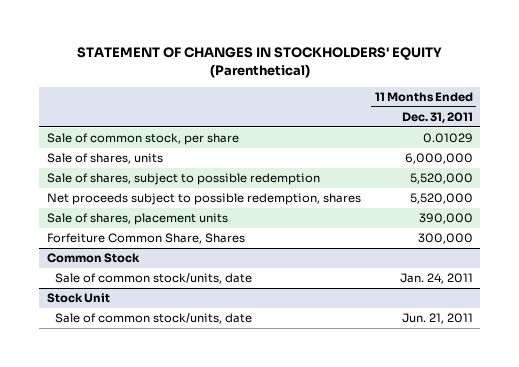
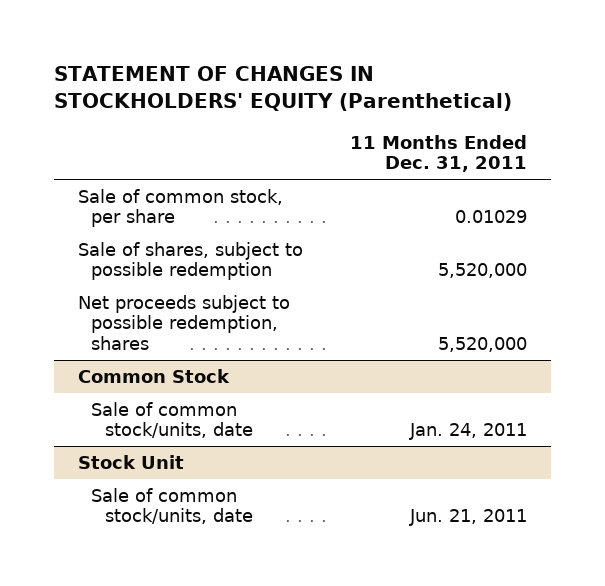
[46,153,163,165] Sale of shares, units -> none
[46,213,228,226] Sale of shares, placement units -> none
[46,233,245,245] Forfeiture Common Share, Shares -> none

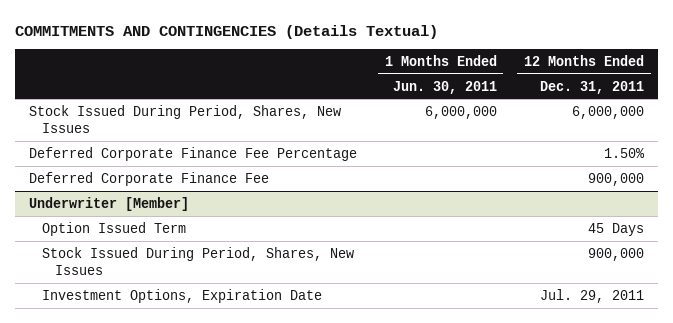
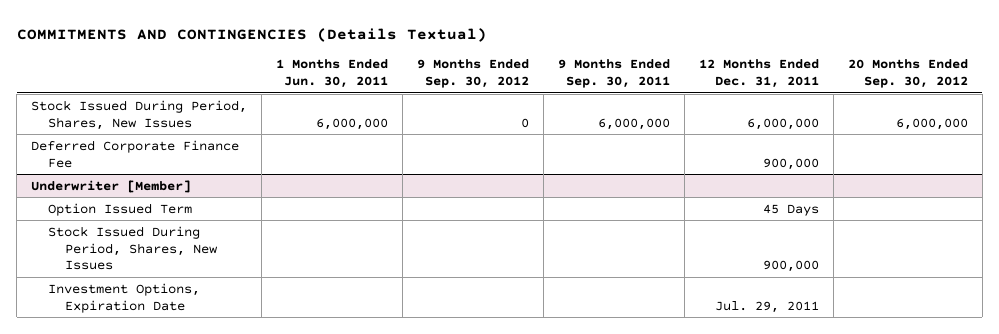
none -> [417,59,530,89] 9 Months Ended Sep. 30, 2012
none -> [558,59,671,89] 9 Months Ended Sep. 30, 2011
none -> [847,59,968,89] 20 Months Ended Sep. 30, 2012
[29,146,358,161] Deferred Corporate Finance Fee Percentage -> none

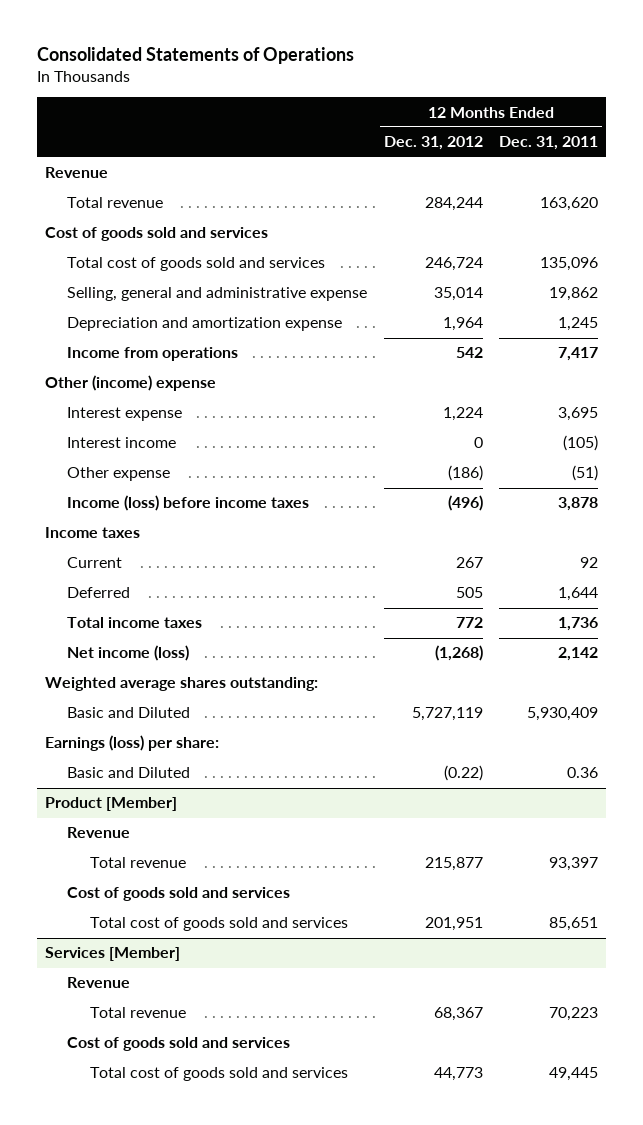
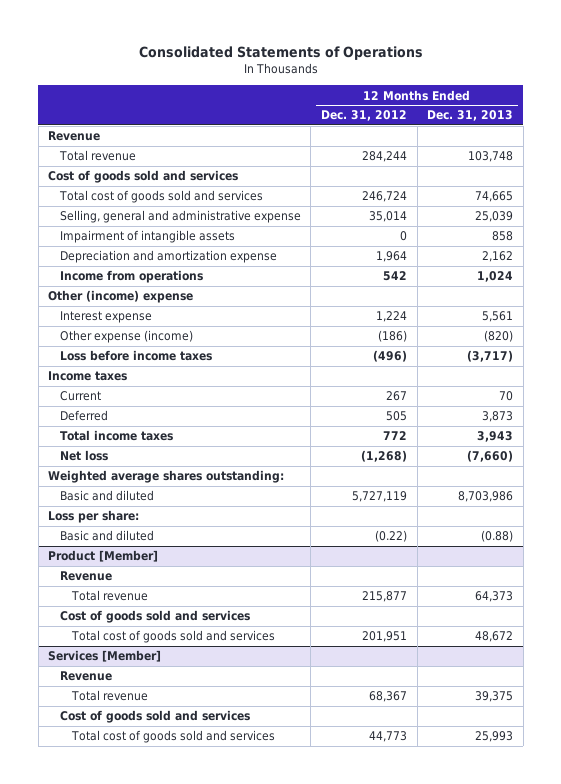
[499,136,599,151] Dec. 31, 2011 -> none
none -> [427,110,514,122] Dec. 31, 2013
none -> [59,230,235,244] Impairment of intangible assets
[67,437,177,449] Interest income -> none
[67,467,171,482] Other expense -> [59,330,193,344] Other expense (income)
[67,495,310,512] Income (loss) before income taxes -> [59,350,212,362] Loss before income taxes
[67,645,190,662] Net income (loss) -> [59,450,108,462] Net loss
[67,707,191,719] Basic and Diluted -> [59,490,154,502] Basic and diluted
[45,735,220,752] Earnings (loss) per share: -> [48,510,140,524] Loss per share:
[67,767,191,779] Basic and Diluted -> [59,530,154,542] Basic and diluted

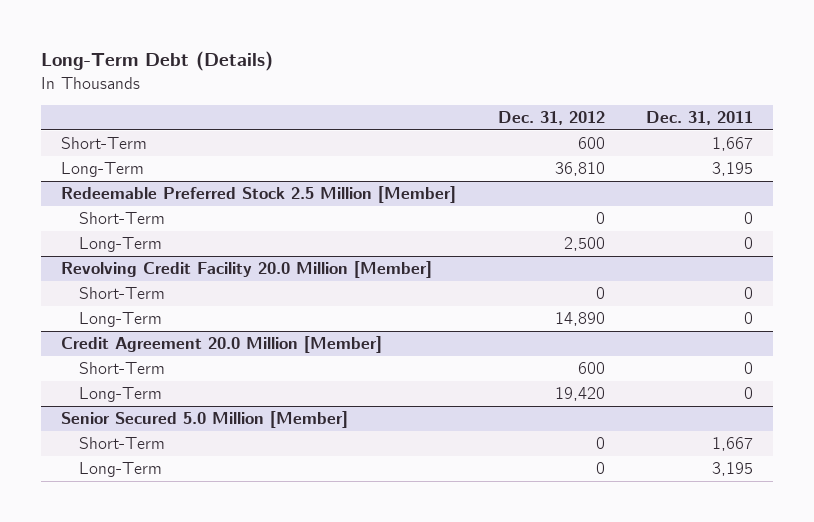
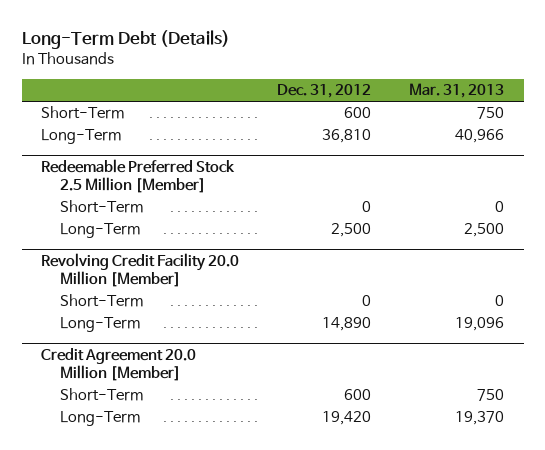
[645,111,753,126] Dec. 31, 2011 -> none
none -> [409,83,505,99] Mar. 31, 2013
[61,411,349,429] Senior Secured 5.0 Million [Member] -> none
[78,437,165,450] Short-Term -> none
[78,462,162,478] Long-Term -> none

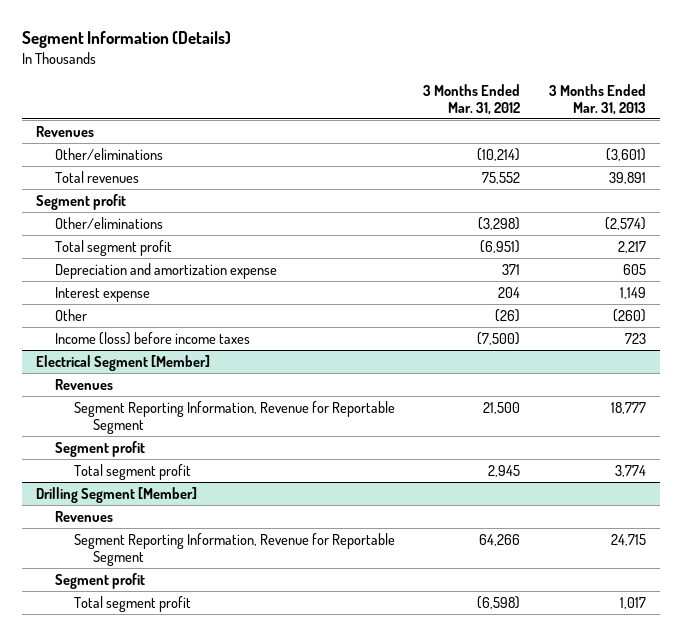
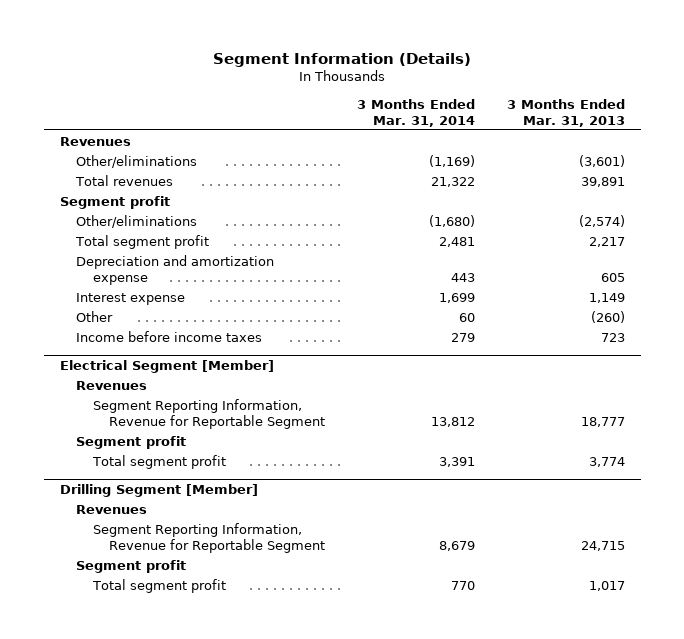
[423,83,521,115] 3 Months Ended Mar. 31, 2012 -> none
none -> [356,98,475,127] 3 Months Ended Mar. 31, 2014
[54,331,250,345] Income (loss) before income taxes -> [76,330,263,342] Income before income taxes

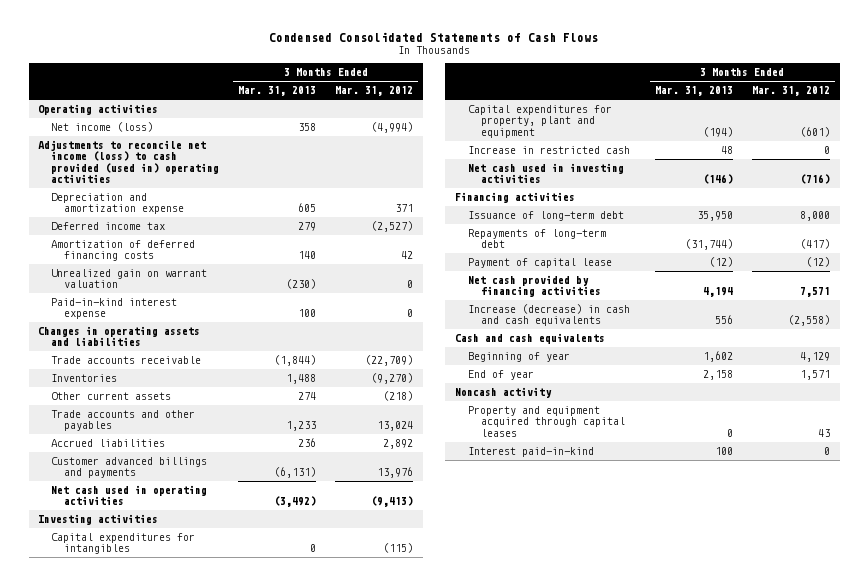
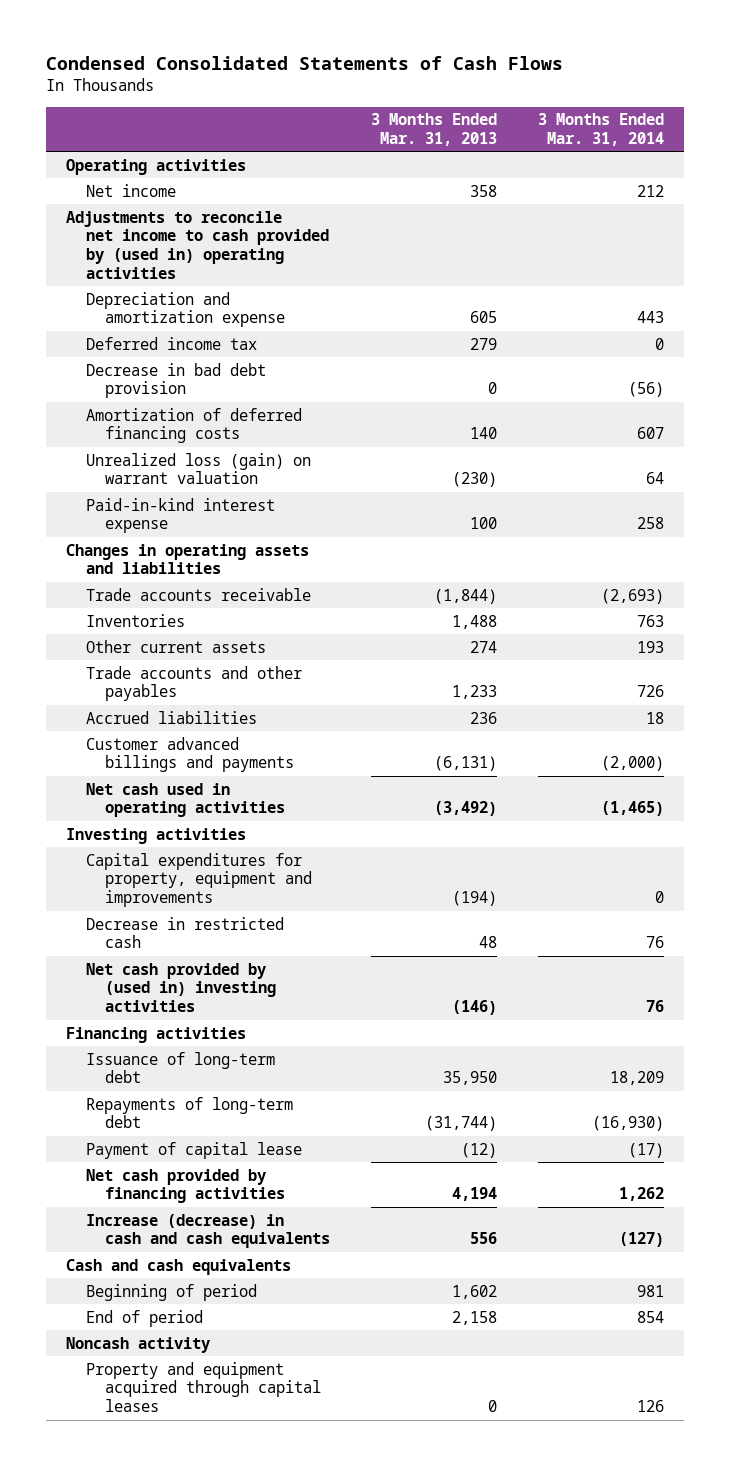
[335,86,414,97] Mar. 31, 2012 -> none
none -> [537,113,664,147] 3 Months Ended Mar. 31, 2014
[51,122,154,133] Net income (loss) -> [85,183,176,197] Net income
[38,140,220,183] Adjustments to reconcile net income (loss) to cash provided (used in) operating activities -> [65,210,329,280] Adjustments to reconcile net income to cash provided by (used in) operating activities
none -> [85,362,266,399] Decrease in bad debt provision
[51,269,208,289] Unrealized gain on warrant valuation -> [85,452,311,485] Unrealized loss (gain) on warrant valuation
[51,533,196,555] Capital expenditures for intangibles -> none
[467,105,612,138] Capital expenditures for property, plant and equipment -> [85,852,313,908] Capital expenditures for property, equipment and improvements
[467,146,630,155] Increase in restricted cash -> [85,916,284,949] Decrease in restricted cash
[467,163,624,184] Net cash used in investing activities -> [85,962,277,1013] Net cash provided by (used in) investing activities
[467,352,570,363] Beginning of year -> [85,1283,257,1301] Beginning of period
[467,370,534,381] End of year -> [85,1309,203,1327] End of period
[467,447,594,458] Interest paid-in-kind -> none

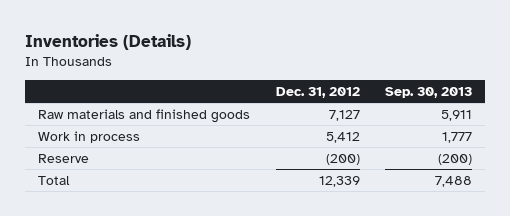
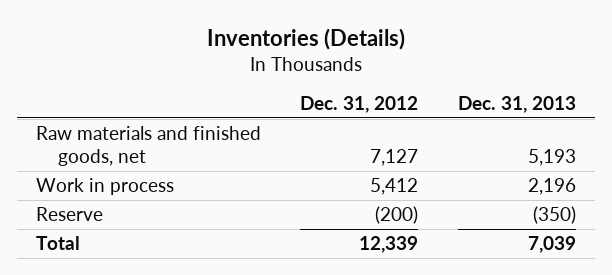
[385,87,473,99] Sep. 30, 2013 -> none
none -> [457,96,576,114] Dec. 31, 2013
[37,108,250,123] Raw materials and finished goods -> [36,125,262,167] Raw materials and finished goods, net

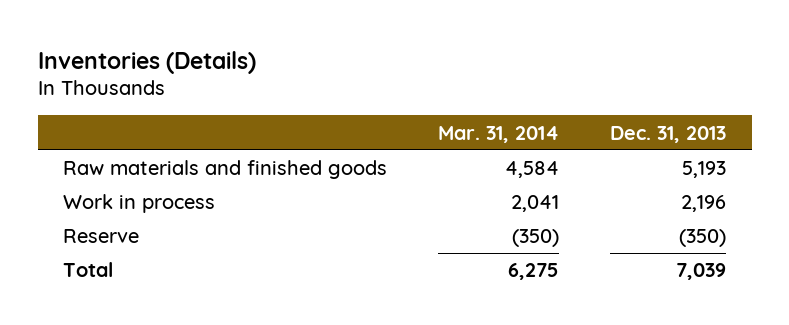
[300,96,419,114] Dec. 31, 2012 -> none
none -> [438,125,560,143] Mar. 31, 2014
[36,125,262,167] Raw materials and finished goods, net -> [63,160,388,180] Raw materials and finished goods

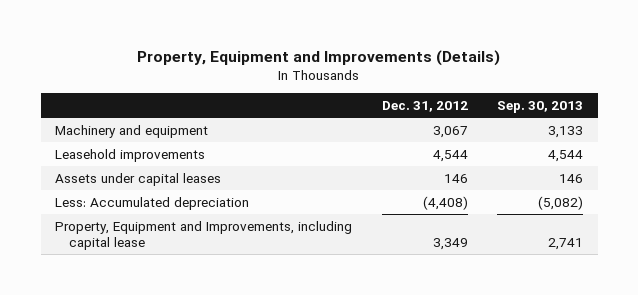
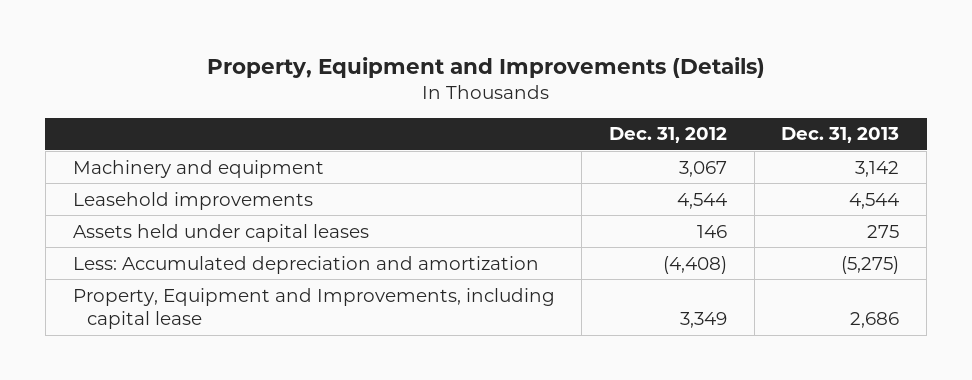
[497,100,584,113] Sep. 30, 2013 -> none
none -> [781,127,900,144] Dec. 31, 2013
[55,172,222,186] Assets under capital leases -> [72,223,369,242] Assets held under capital leases
[55,196,250,210] Less: Accumulated depreciation -> [72,255,539,274] Less: Accumulated depreciation and amortization

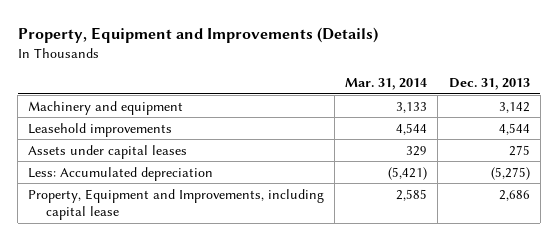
[608,127,727,144] Dec. 31, 2012 -> none
none -> [345,78,428,91] Mar. 31, 2014
[72,223,369,242] Assets held under capital leases -> [28,144,188,159] Assets under capital leases
[72,255,539,274] Less: Accumulated depreciation and amortization -> [28,166,214,181] Less: Accumulated depreciation

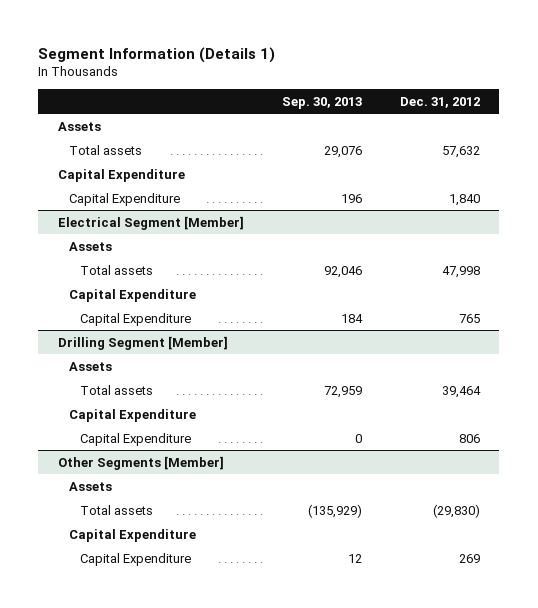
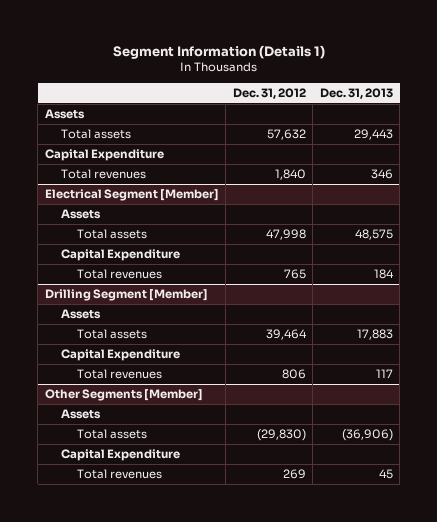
[281,96,362,109] Sep. 30, 2013 -> none
none -> [319,87,393,99] Dec. 31, 2013
[68,192,180,206] Capital Expenditure -> [61,169,147,180] Total revenues
[79,312,191,326] Capital Expenditure -> [77,269,163,280] Total revenues
[79,432,191,446] Capital Expenditure -> [77,369,163,380] Total revenues
[79,552,191,566] Capital Expenditure -> [77,469,163,480] Total revenues

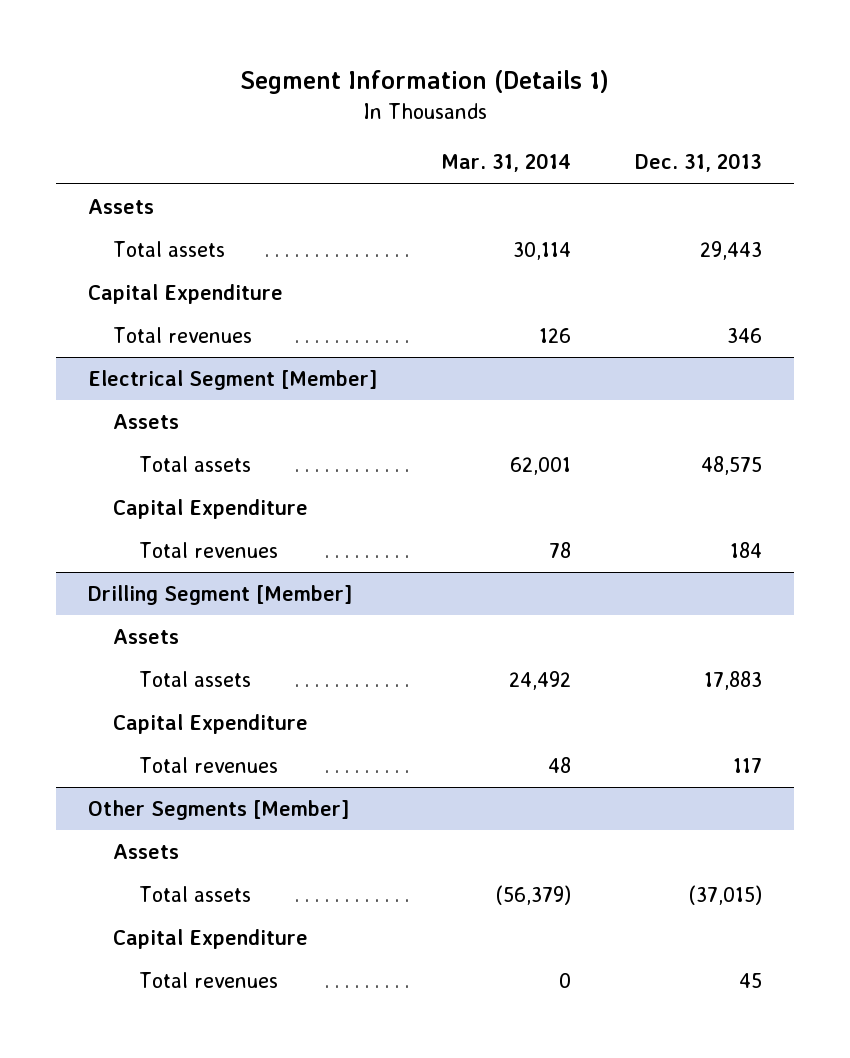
[232,87,306,99] Dec. 31, 2012 -> none
none -> [441,153,572,173] Mar. 31, 2014
[341,429,393,442] (36,906) -> [689,885,763,906] (37,015)

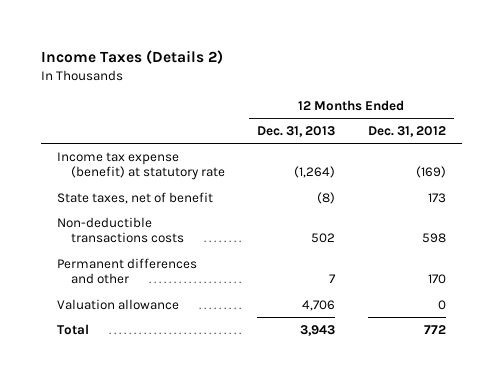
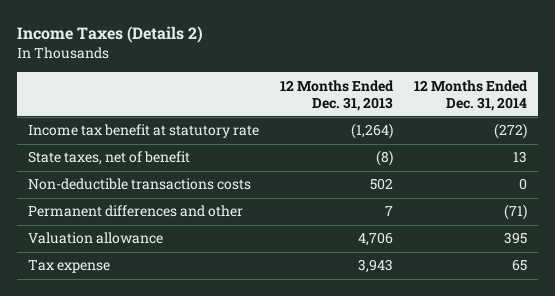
[367,126,446,138] Dec. 31, 2012 -> none
none -> [414,79,529,111] 12 Months Ended Dec. 31, 2014
[57,151,226,181] Income tax expense (benefit) at statutory rate -> [28,124,260,139] Income tax benefit at statutory rate
[57,323,90,335] Total -> [28,260,111,274] Tax expense

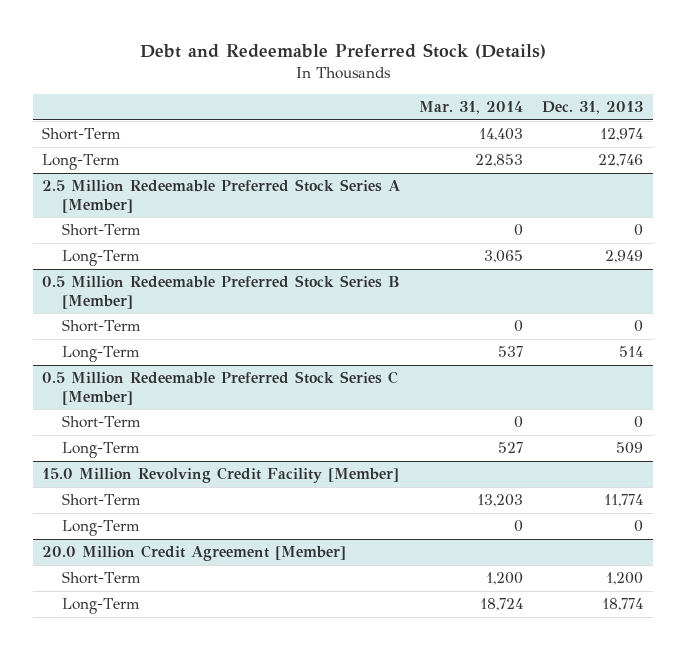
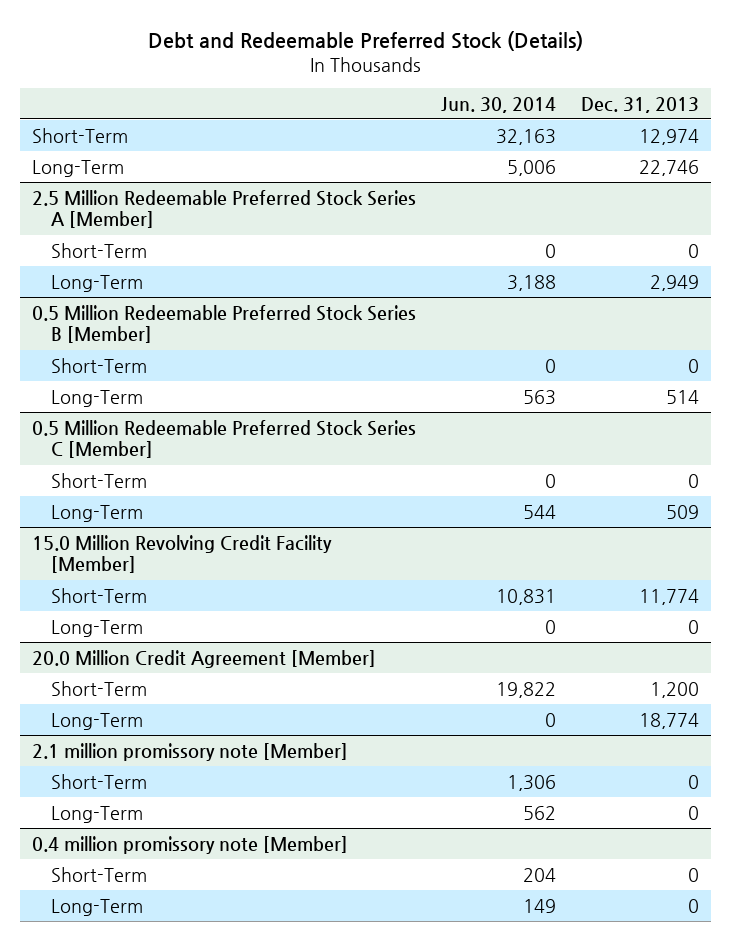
[419,101,524,115] Mar. 31, 2014 -> none
none -> [441,96,557,113] Jun. 30, 2014
none -> [32,742,349,761] 2.1 million promissory note [Member]
none -> [51,773,148,789] Short-Term
none -> [51,805,144,823] Long-Term
none -> [32,835,349,854] 0.4 million promissory note [Member]
none -> [51,866,148,882] Short-Term
none -> [51,898,144,916] Long-Term

